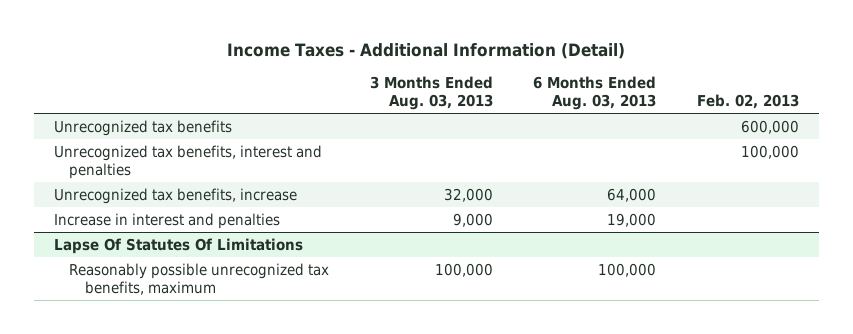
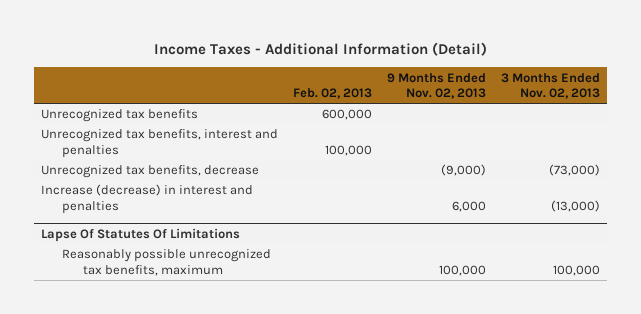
[369,75,493,111] 3 Months Ended Aug. 03, 2013 -> none
[533,75,657,111] 6 Months Ended Aug. 03, 2013 -> none
none -> [387,72,487,100] 9 Months Ended Nov. 02, 2013
none -> [500,72,600,100] 3 Months Ended Nov. 02, 2013
[53,187,297,204] Unrecognized tax benefits, increase -> [41,165,260,179] Unrecognized tax benefits, decrease
[53,212,280,229] Increase in interest and penalties -> [41,184,254,215] Increase (decrease) in interest and penalties

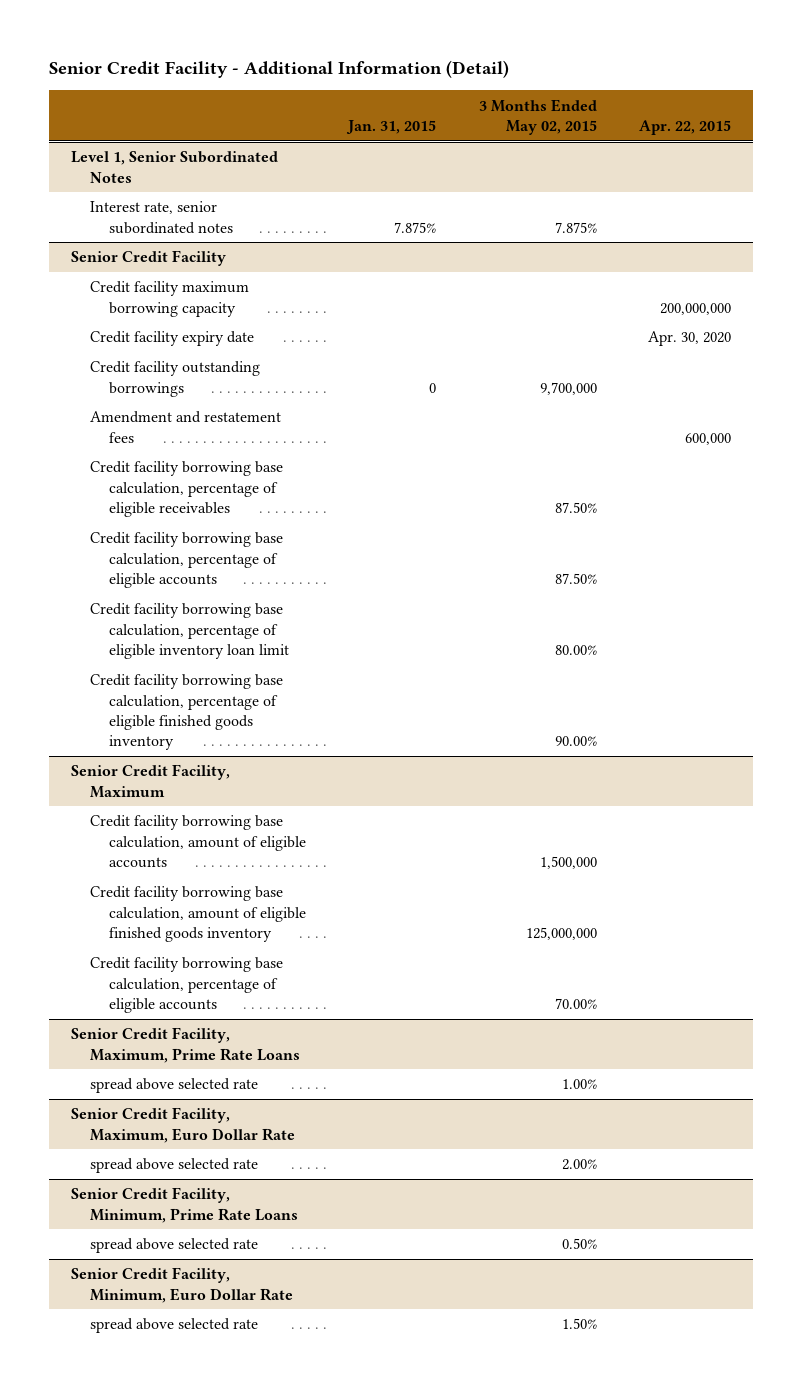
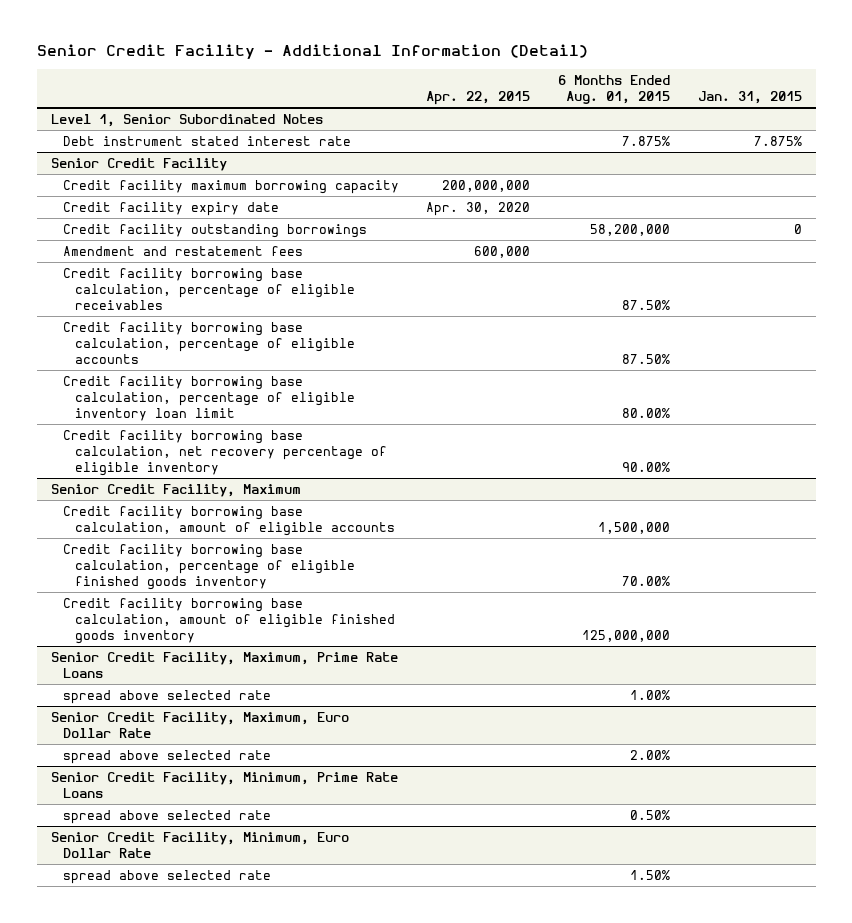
[478,98,597,135] 3 Months Ended May 02, 2015 -> none
none -> [558,74,671,104] 6 Months Ended Aug. 01, 2015
[89,201,233,234] Interest rate, senior subordinated notes -> [62,135,351,146] Debt instrument stated interest rate
[89,674,283,751] Credit facility borrowing base calculation, percentage of eligible finished goods inventory -> [62,429,387,477] Credit facility borrowing base calculation, net recovery percentage of eligible inventory
none -> [62,543,355,591] Credit facility borrowing base calculation, percentage of eligible finished goods inventory
[89,957,283,1013] Credit facility borrowing base calculation, percentage of eligible accounts -> none

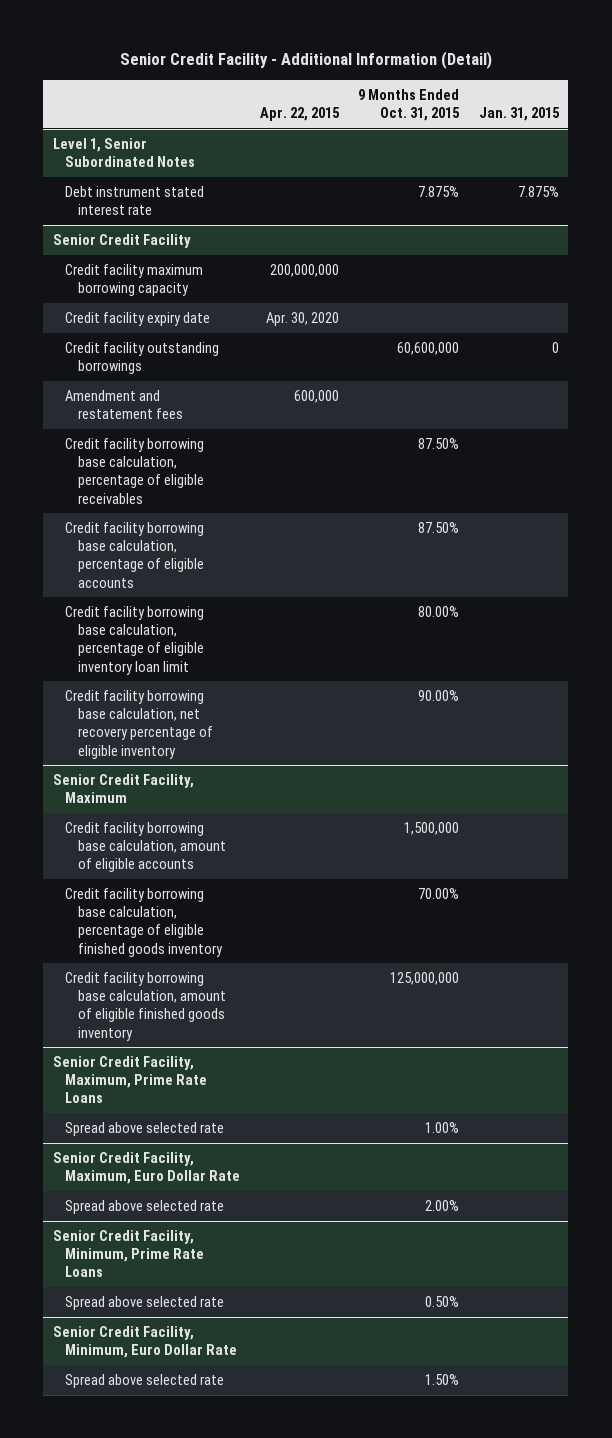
[558,74,671,104] 6 Months Ended Aug. 01, 2015 -> none
none -> [358,88,461,121] 9 Months Ended Oct. 31, 2015
[62,689,271,704] spread above selected rate -> [65,1121,225,1136] Spread above selected rate
[62,749,271,764] spread above selected rate -> [65,1199,225,1214] Spread above selected rate
[62,809,271,824] spread above selected rate -> [65,1295,225,1310] Spread above selected rate
[62,869,271,884] spread above selected rate -> [65,1373,225,1388] Spread above selected rate

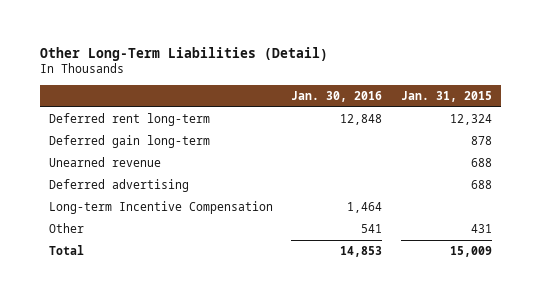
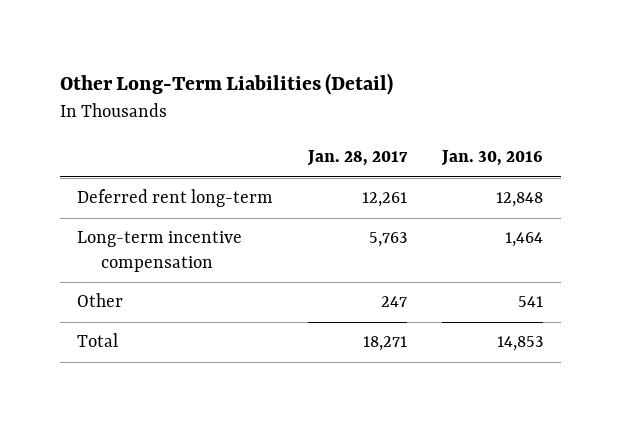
[400,90,492,102] Jan. 31, 2015 -> none
none -> [307,150,409,167] Jan. 28, 2017
[49,135,211,149] Deferred gain long-term -> none
[49,157,162,168] Unearned revenue -> none
[49,179,190,193] Deferred advertising -> none
[49,201,274,215] Long-term Incentive Compensation -> [77,231,243,273] Long-term incentive compensation

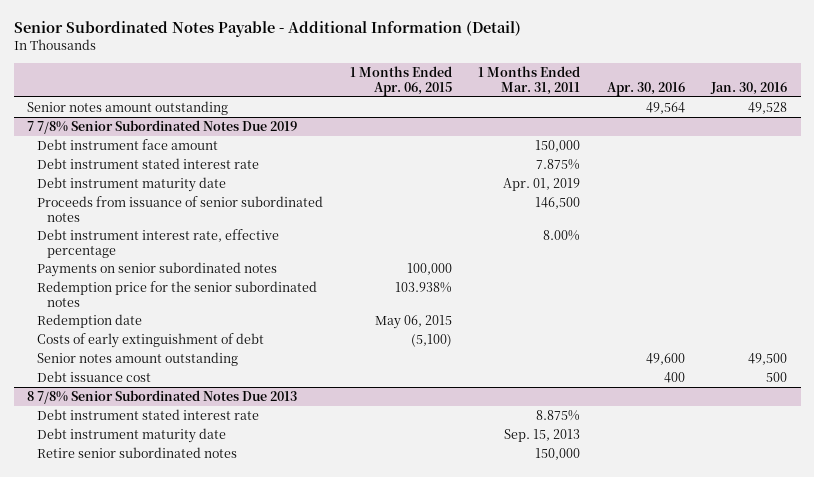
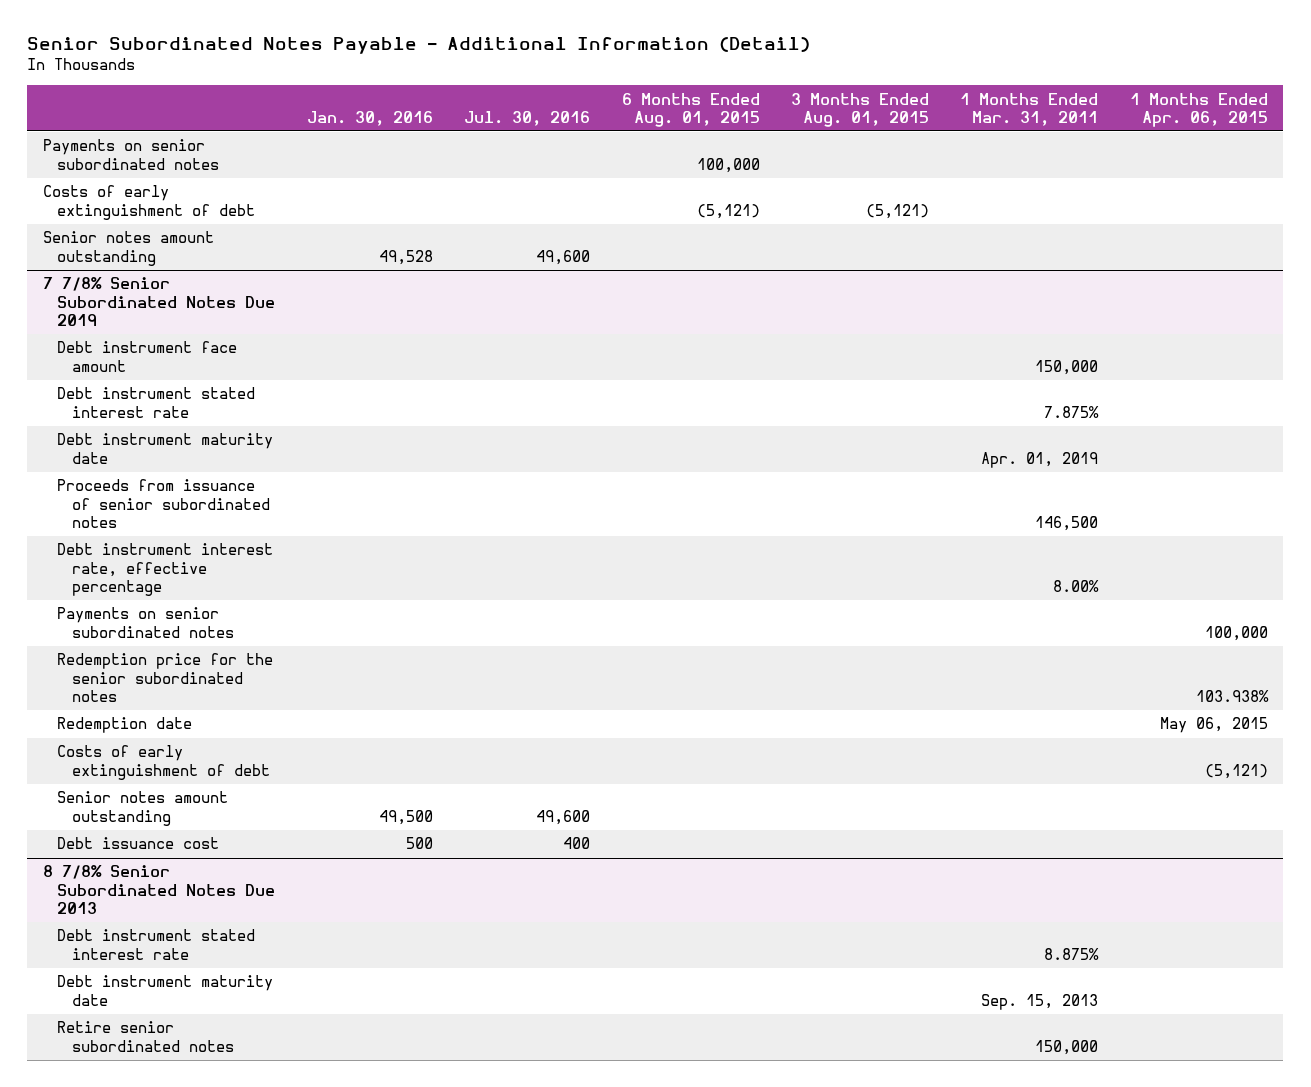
[606,81,685,96] Apr. 30, 2016 -> none
none -> [464,110,591,126] Jul. 30, 2016
none -> [621,92,760,127] 6 Months Ended Aug. 01, 2015
none -> [790,92,929,127] 3 Months Ended Aug. 01, 2015
none -> [43,139,220,170] Payments on senior subordinated notes
none -> [43,185,256,220] Costs of early extinguishment of debt
[410,333,452,347] (5,100) -> [1204,763,1268,779] (5,121)

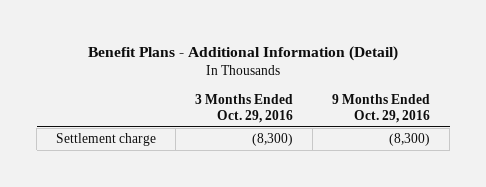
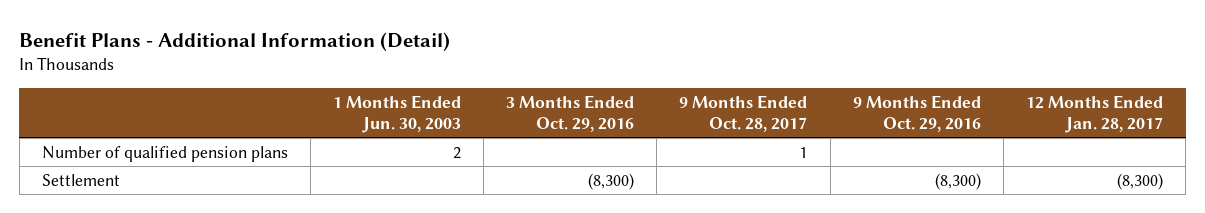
none -> [332,94,461,134] 1 Months Ended Jun. 30, 2003
none -> [679,94,808,133] 9 Months Ended Oct. 28, 2017
none -> [1025,94,1163,134] 12 Months Ended Jan. 28, 2017
none -> [41,145,288,162] Number of qualified pension plans
[56,133,157,147] Settlement charge -> [41,173,120,186] Settlement

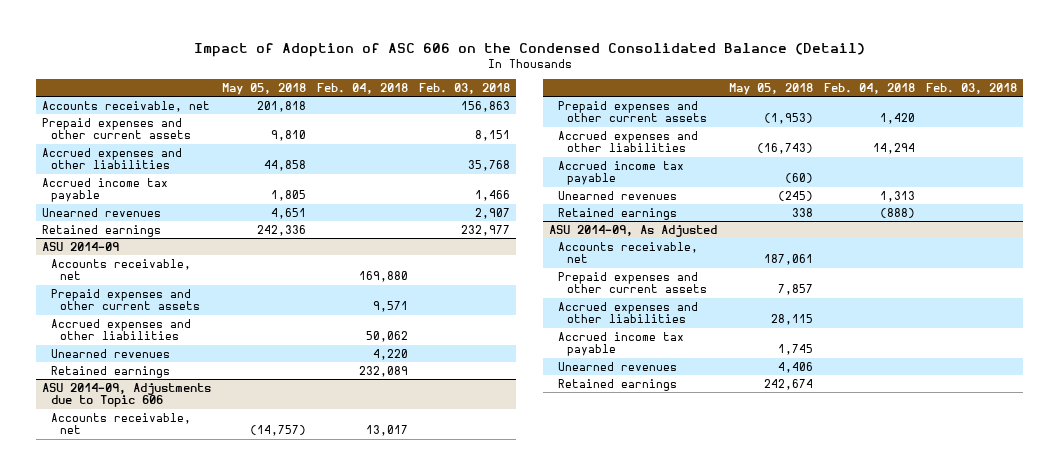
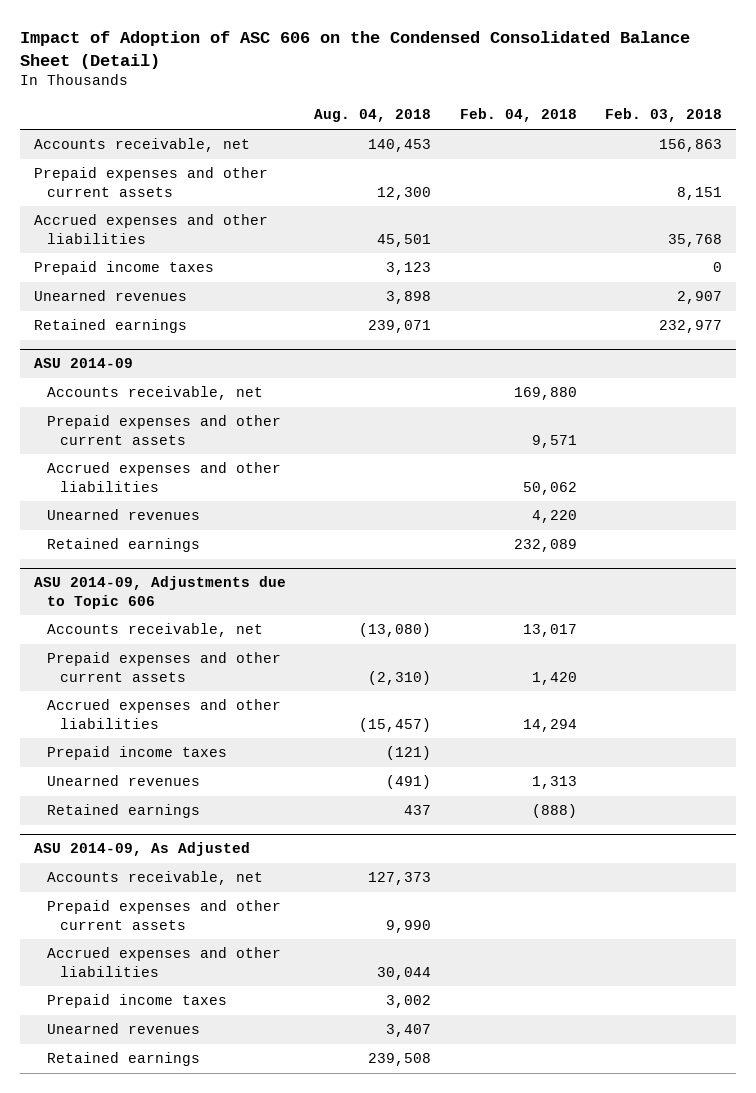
[193,43,865,58] Impact of Adoption of ASC 606 on the Condensed Consolidated Balance (Detail) -> [19,30,690,69] Impact of Adoption of ASC 606 on the Condensed Consolidated Balance Sheet (Detail)
[221,82,306,95] May 05, 2018 -> none
none -> [314,109,432,123] Aug. 04, 2018
[41,177,168,203] Accrued income tax payable -> none
none -> [34,261,215,276] Prepaid income taxes
[558,160,685,186] Accrued income tax payable -> none
none -> [47,746,228,761] Prepaid income taxes
[558,331,685,357] Accrued income tax payable -> none
none -> [47,994,228,1009] Prepaid income taxes

